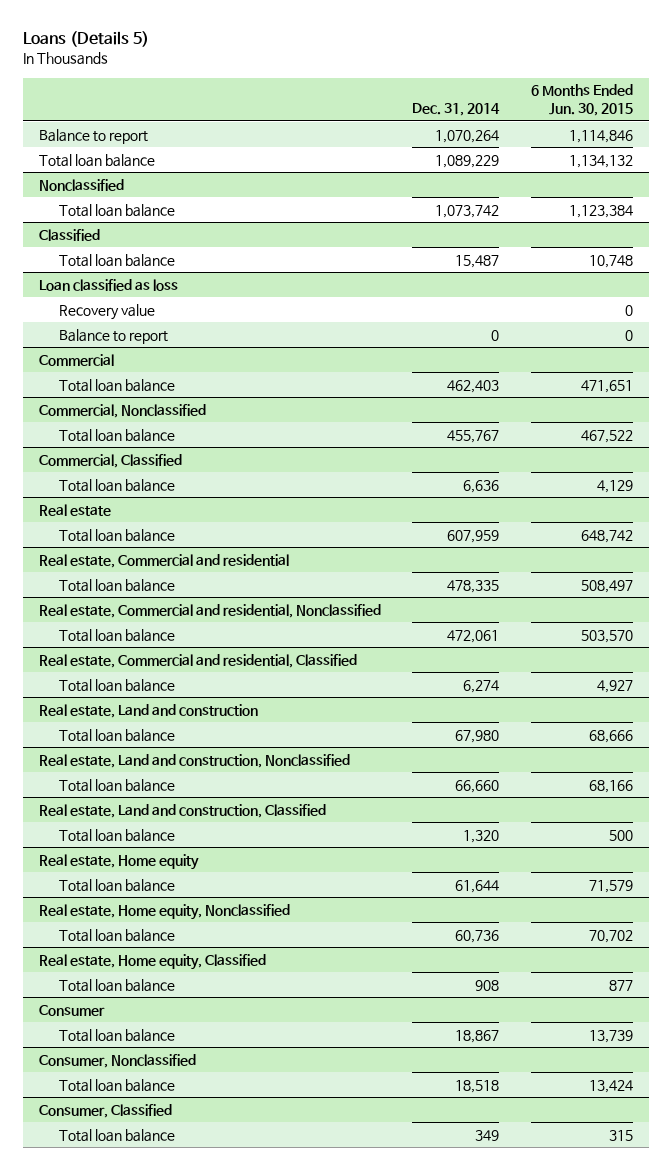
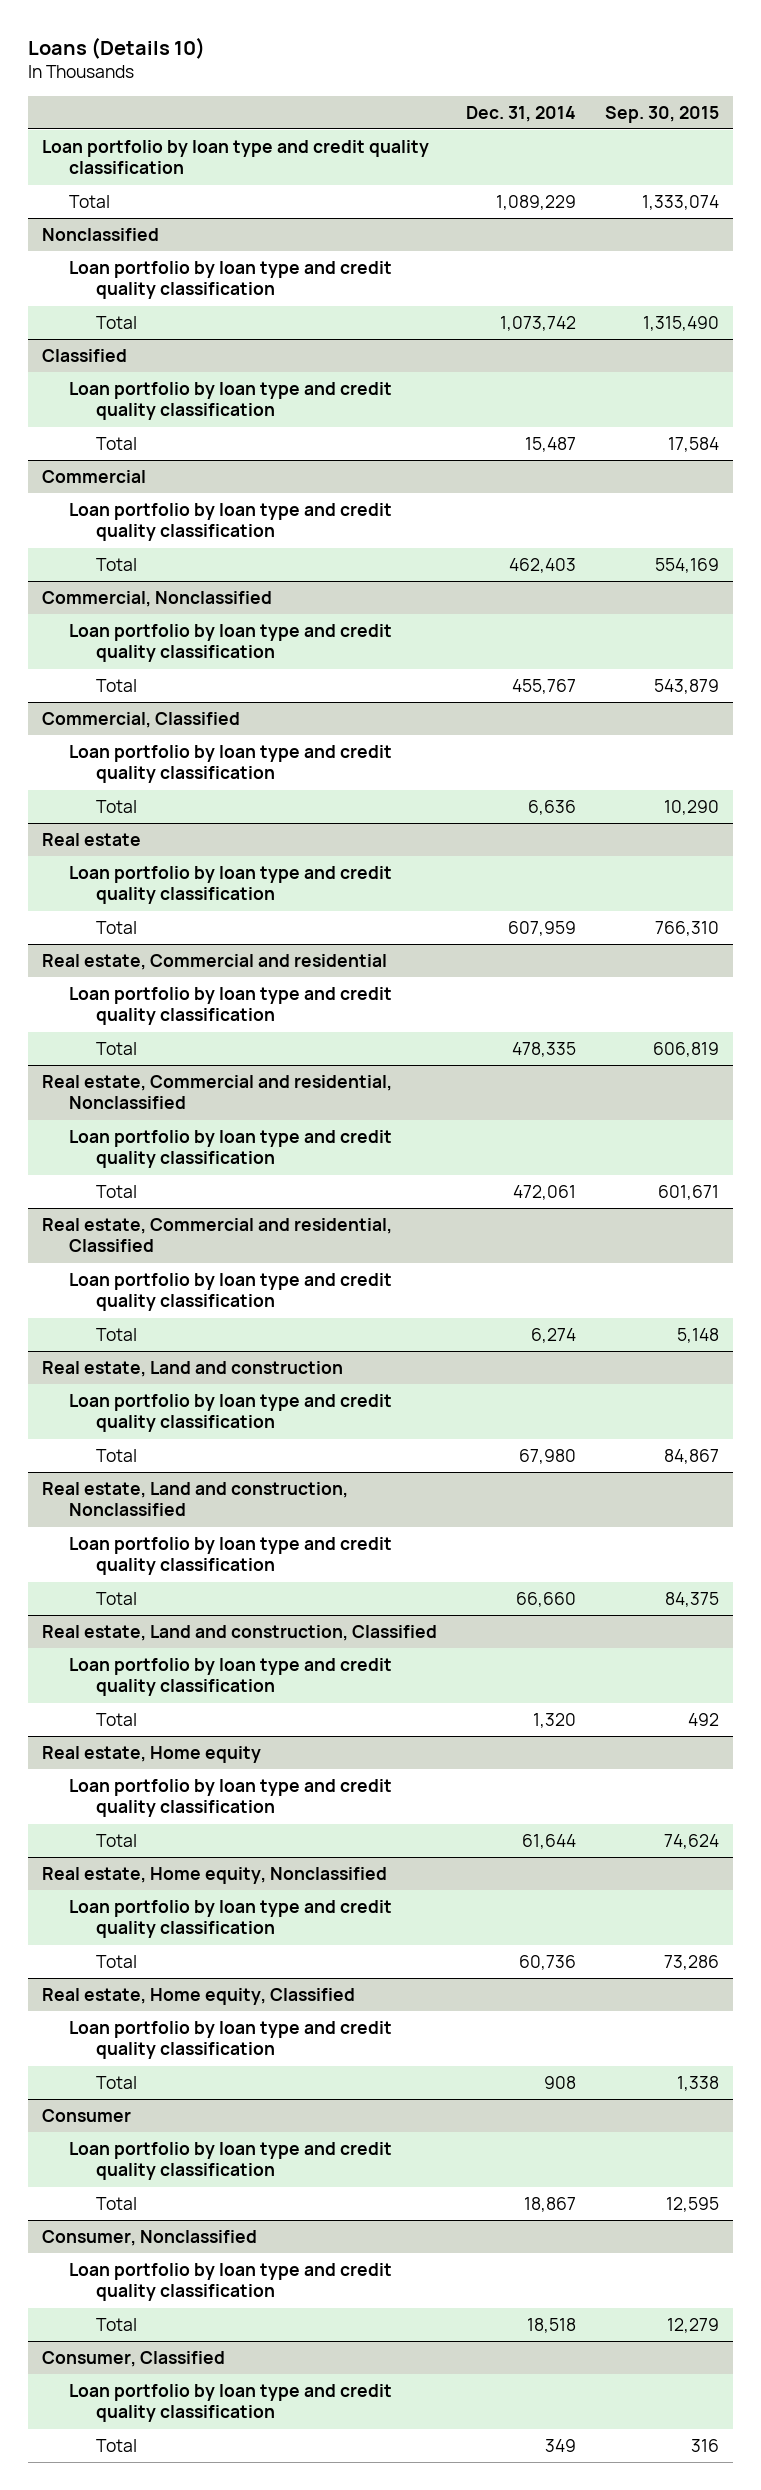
[22,31,149,48] Loans (Details 5) -> [27,36,205,59] Loans (Details 10)
[531,84,634,117] 6 Months Ended Jun. 30, 2015 -> none
none -> [604,105,719,123] Sep. 30, 2015
[38,128,148,144] Balance to report -> none
none -> [42,139,430,175] Loan portfolio by loan type and credit quality classification
[38,153,155,167] Total loan balance -> [69,194,111,208] Total
none -> [69,260,393,300] Loan portfolio by loan type and credit quality classification
[58,203,175,217] Total loan balance -> [96,315,138,329] Total
[38,278,178,291] Loan classified as loss -> none
[58,303,155,320] Recovery value -> none
[58,328,168,344] Balance to report -> none
none -> [69,381,393,421] Loan portfolio by loan type and credit quality classification
[58,253,175,267] Total loan balance -> [96,436,138,450] Total
none -> [69,502,393,542] Loan portfolio by loan type and credit quality classification
[58,378,175,392] Total loan balance -> [96,557,138,571] Total
none -> [69,623,393,663] Loan portfolio by loan type and credit quality classification
[58,428,175,442] Total loan balance -> [96,678,138,692] Total
none -> [69,744,393,784] Loan portfolio by loan type and credit quality classification
[58,478,175,492] Total loan balance -> [96,799,138,813] Total
none -> [69,865,393,905] Loan portfolio by loan type and credit quality classification
[58,528,175,542] Total loan balance -> [96,920,138,934] Total
none -> [69,986,393,1026] Loan portfolio by loan type and credit quality classification
[58,578,175,592] Total loan balance -> [96,1041,138,1055] Total
none -> [69,1129,393,1169] Loan portfolio by loan type and credit quality classification
[58,628,175,642] Total loan balance -> [96,1184,138,1198] Total
none -> [69,1272,393,1312] Loan portfolio by loan type and credit quality classification
[58,678,175,692] Total loan balance -> [96,1327,138,1341] Total
none -> [69,1393,393,1433] Loan portfolio by loan type and credit quality classification
[58,728,175,742] Total loan balance -> [96,1448,138,1462] Total
none -> [69,1536,393,1576] Loan portfolio by loan type and credit quality classification
[58,778,175,792] Total loan balance -> [96,1591,138,1605] Total
none -> [69,1657,393,1697] Loan portfolio by loan type and credit quality classification
[58,828,175,842] Total loan balance -> [96,1712,138,1726] Total
none -> [69,1778,393,1818] Loan portfolio by loan type and credit quality classification
[58,878,175,892] Total loan balance -> [96,1833,138,1847] Total
none -> [69,1899,393,1939] Loan portfolio by loan type and credit quality classification
[58,928,175,942] Total loan balance -> [96,1954,138,1968] Total
none -> [69,2020,393,2060] Loan portfolio by loan type and credit quality classification
[58,978,175,992] Total loan balance -> [96,2075,138,2089] Total
none -> [69,2141,393,2181] Loan portfolio by loan type and credit quality classification
[58,1028,175,1042] Total loan balance -> [96,2196,138,2210] Total
none -> [69,2262,393,2302] Loan portfolio by loan type and credit quality classification
[58,1078,175,1092] Total loan balance -> [96,2317,138,2331] Total
none -> [69,2383,393,2423] Loan portfolio by loan type and credit quality classification
[58,1128,175,1142] Total loan balance -> [96,2438,138,2452] Total

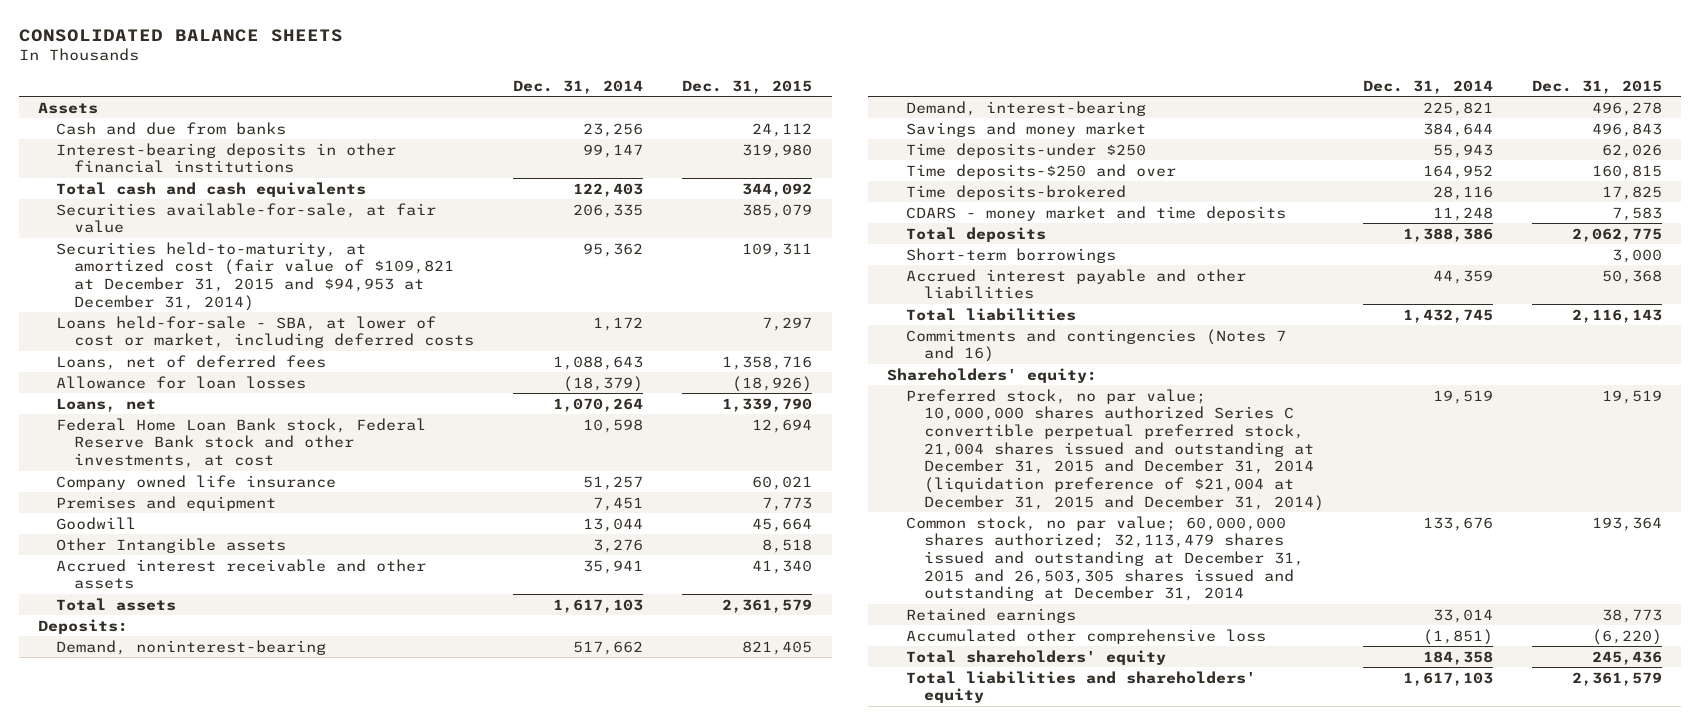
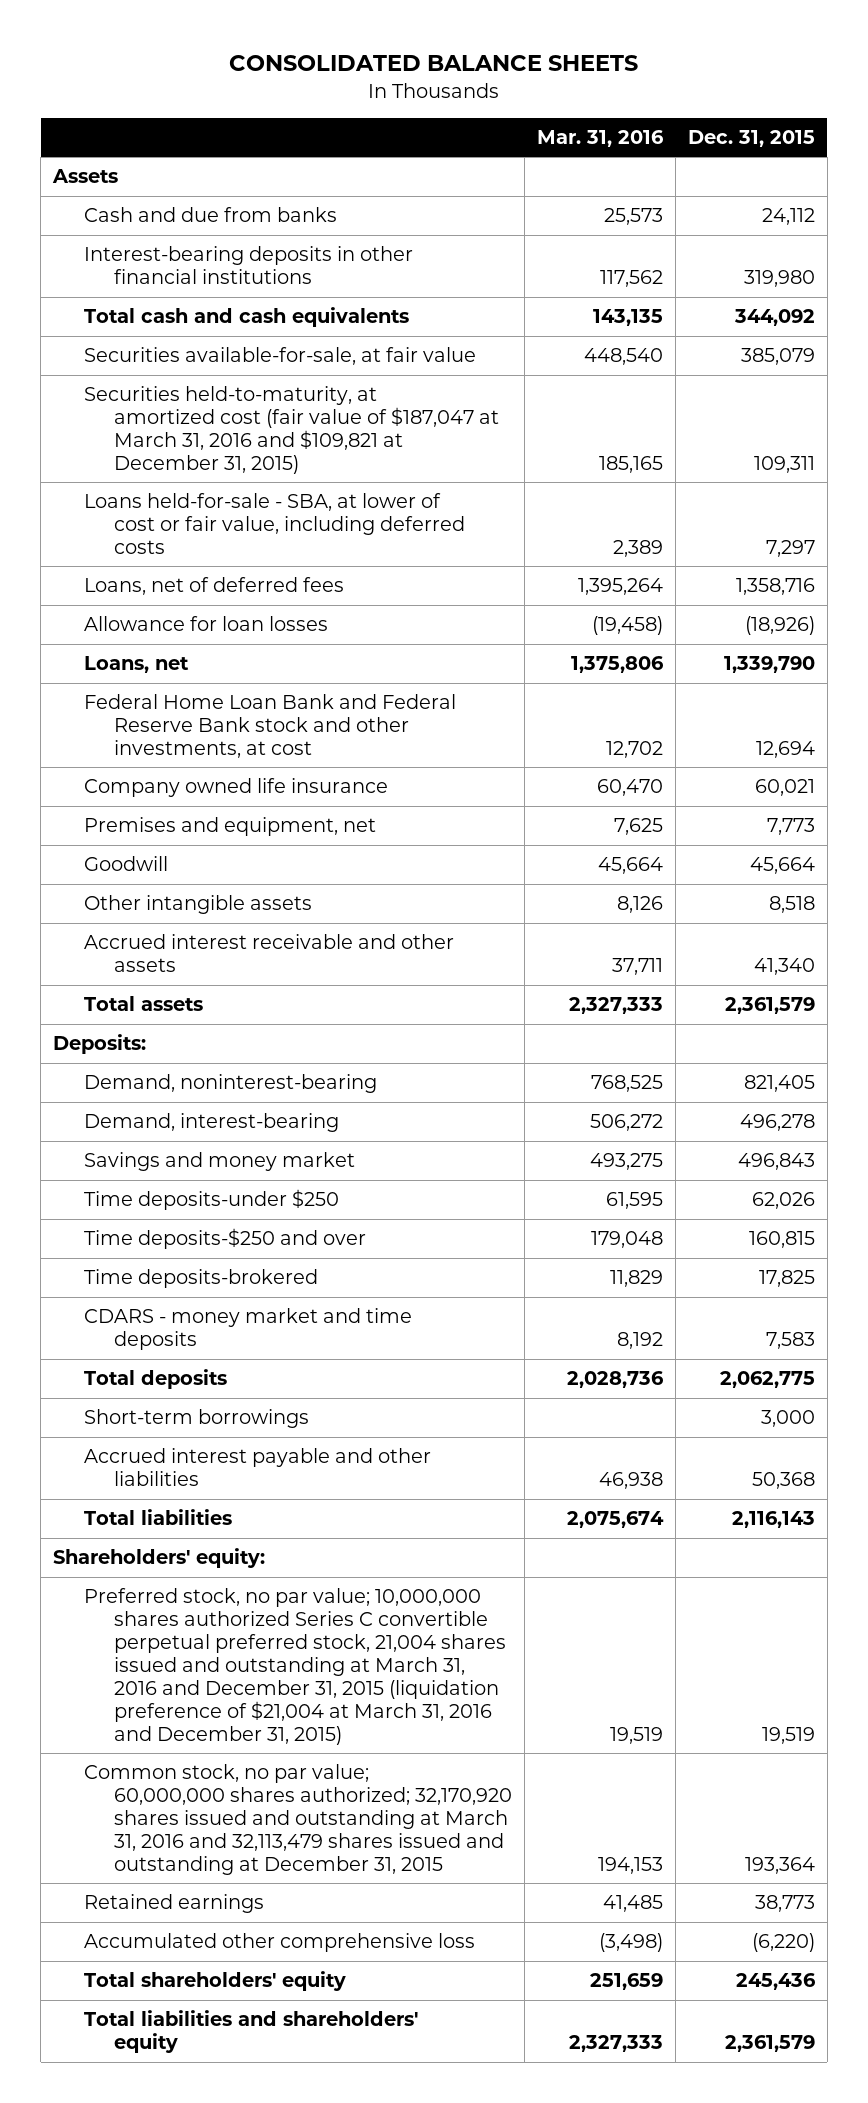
[513,79,644,94] Dec. 31, 2014 -> none
none -> [536,130,664,148] Mar. 31, 2016
[56,241,455,311] Securities held-to-maturity, at amortized cost (fair value of $109,821 at December 31, 2015 and $94,953 at December 31, 2014) -> [83,386,499,474] Securities held-to-maturity, at amortized cost (fair value of $187,047 at March 31, 2016 and $109,821 at December 31, 2015)
[56,315,475,349] Loans held-for-sale - SBA, at lower of cost or market, including deferred costs -> [83,493,465,554] Loans held-for-sale - SBA, at lower of cost or fair value, including deferred costs
[56,417,427,468] Federal Home Loan Bank stock, Federal Reserve Bank stock and other investments, at cost -> [83,694,456,758] Federal Home Loan Bank and Federal Reserve Bank stock and other investments, at cost
[56,495,277,511] Premises and equipment -> [83,817,376,837] Premises and equipment, net
[56,537,287,553] Other Intangible assets -> [83,895,312,915] Other intangible assets
[905,328,1286,363] Commitments and contingencies (Notes 7 and 16) -> none
[905,388,1324,511] Preferred stock, no par value; 10,000,000 shares authorized Series C convertible perpetual preferred stock, 21,004 shares issued and outstanding at December 31, 2015 and December 31, 2014 (liquidation preference of $21,004 at December 31, 2015 and December 31, 2014) -> [83,1588,506,1745] Preferred stock, no par value; 10,000,000 shares authorized Series C convertible perpetual preferred stock, 21,004 shares issued and outstanding at March 31, 2016 and December 31, 2015 (liquidation preference of $21,004 at March 31, 2016 and December 31, 2015)
[905,515,1304,602] Common stock, no par value; 60,000,000 shares authorized; 32,113,479 shares issued and outstanding at December 31, 2015 and 26,503,305 shares issued and outstanding at December 31, 2014 -> [83,1764,512,1875] Common stock, no par value; 60,000,000 shares authorized; 32,170,920 shares issued and outstanding at March 31, 2016 and 32,113,479 shares issued and outstanding at December 31, 2015

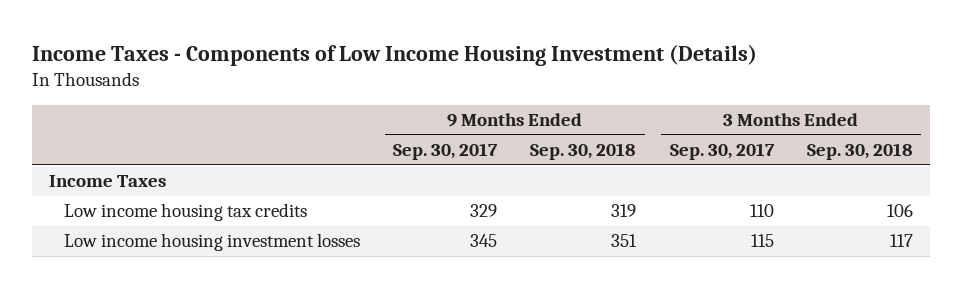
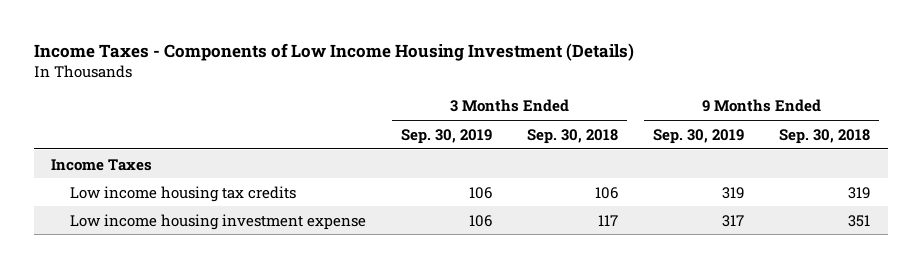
[393,142,499,160] Sep. 30, 2017 -> none
[669,142,775,160] Sep. 30, 2017 -> none
none -> [401,128,493,144] Sep. 30, 2019
none -> [653,128,745,144] Sep. 30, 2019
[63,233,360,252] Low income housing investment losses -> [69,213,366,230] Low income housing investment expense

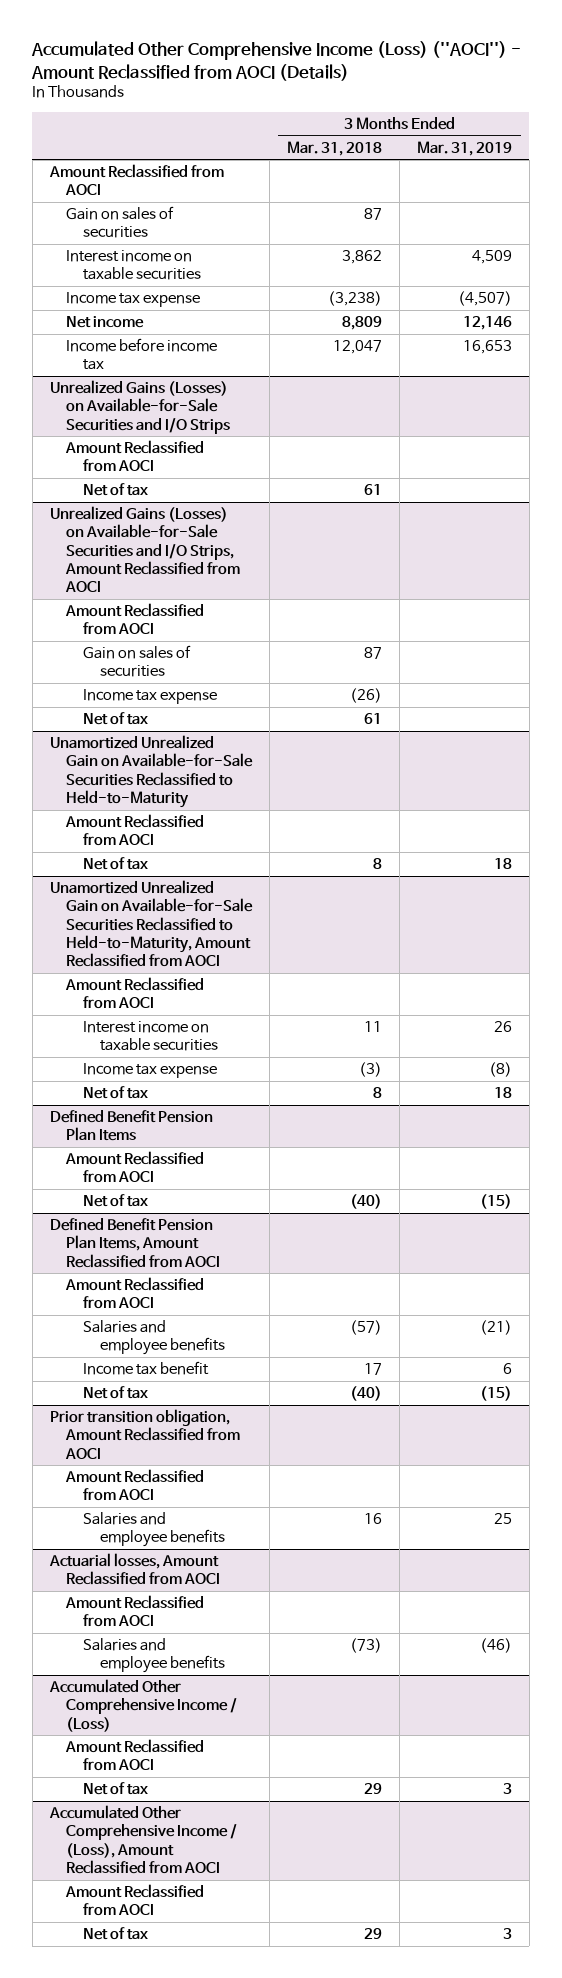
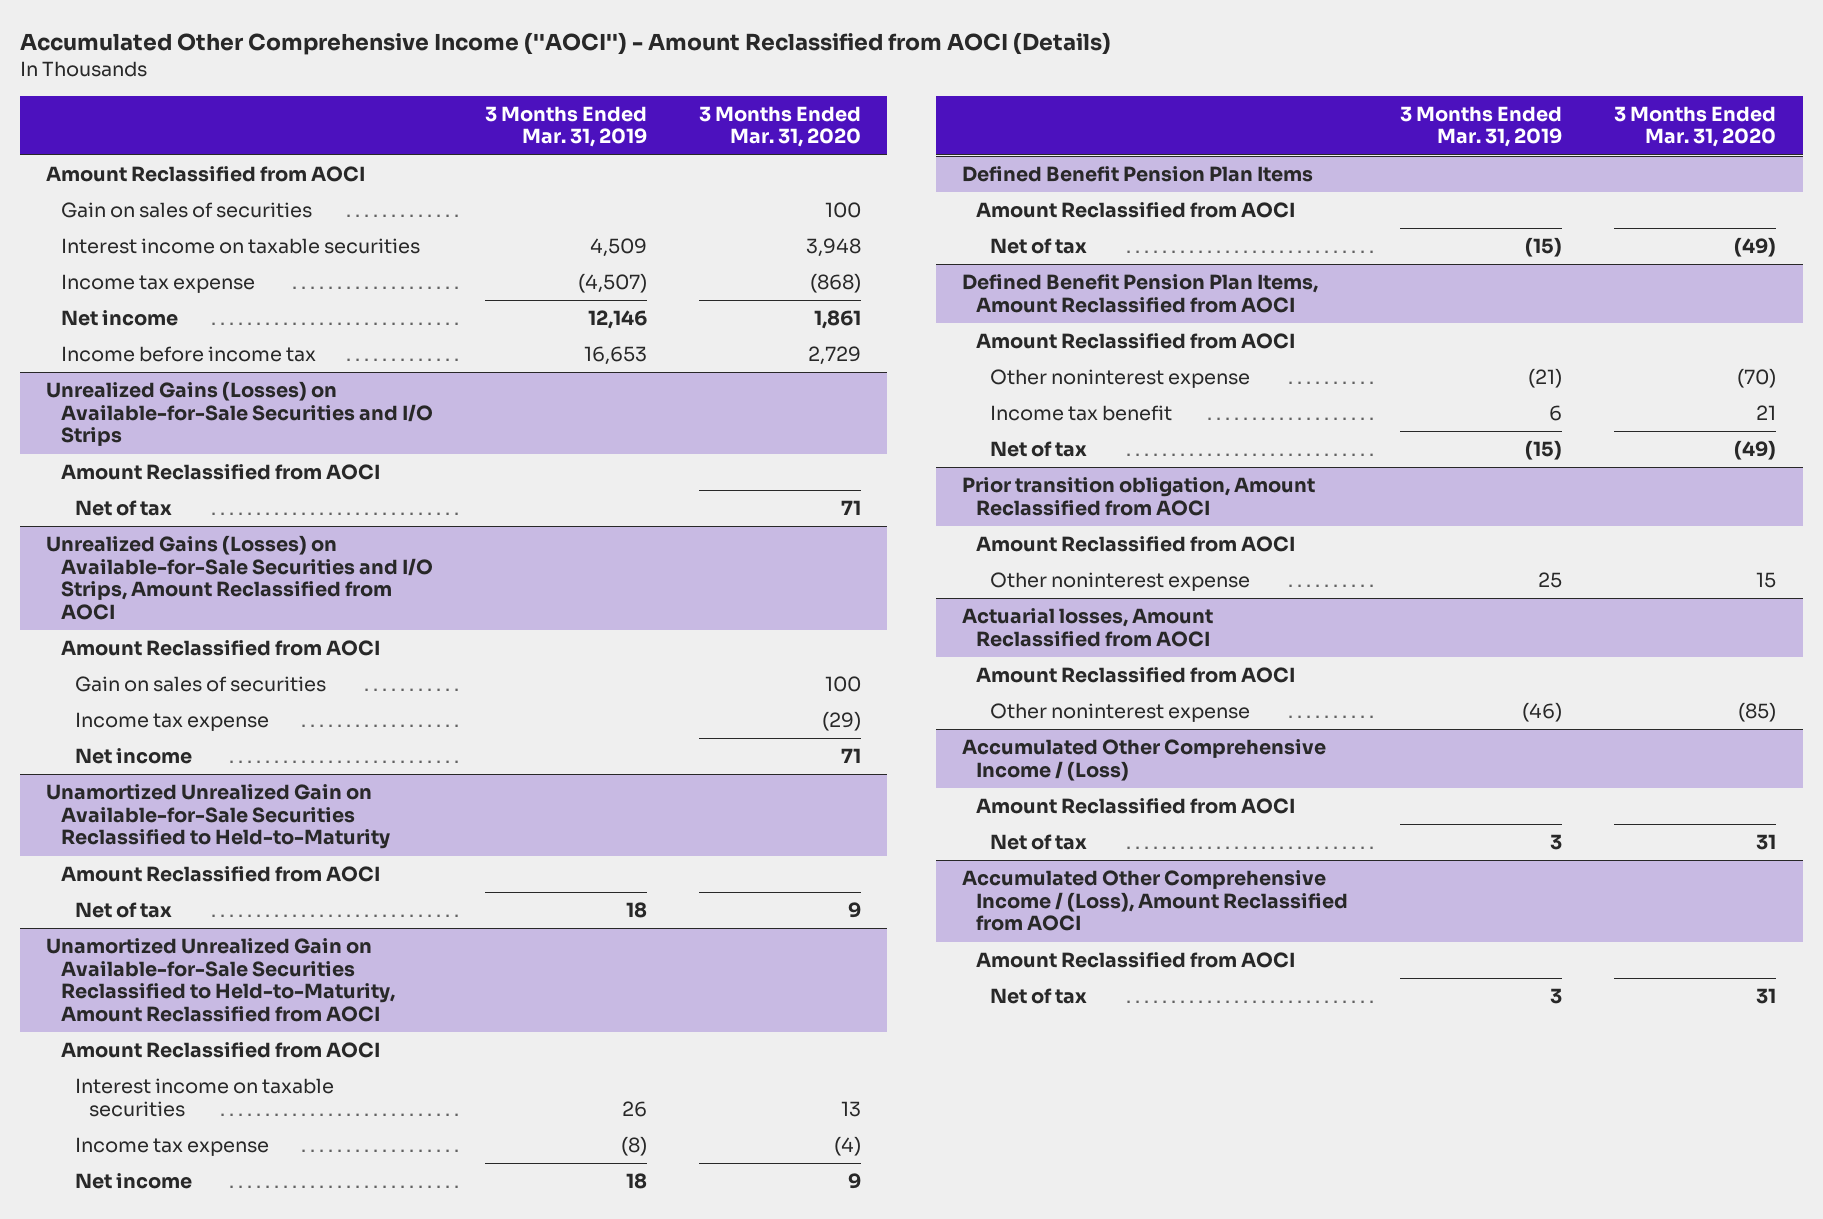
[31,40,522,81] Accumulated Other Comprehensive Income (Loss) (''AOCI'') - Amount Reclassified from AOCI (Details) -> [20,32,1112,56] Accumulated Other Comprehensive Income (''AOCI'') - Amount Reclassified from AOCI (Details)
[287,140,383,156] Mar. 31, 2018 -> none
none -> [699,105,862,148] 3 Months Ended Mar. 31, 2020
[82,712,148,726] Net of tax -> none
none -> [74,748,192,765] Net income
[82,1086,148,1100] Net of tax -> none
none -> [74,1173,192,1190] Net income
[82,1320,225,1356] Salaries and employee benefits -> [990,369,1251,389] Other noninterest expense
[82,1512,225,1548] Salaries and employee benefits -> [990,572,1251,592] Other noninterest expense
[82,1638,225,1674] Salaries and employee benefits -> [990,703,1251,723] Other noninterest expense

